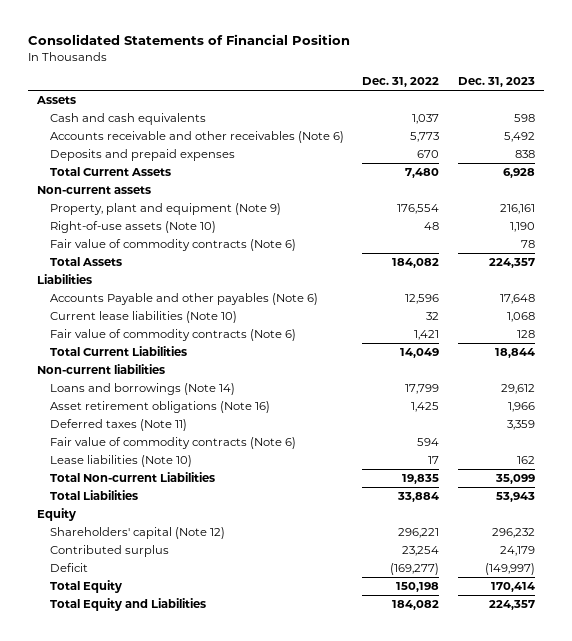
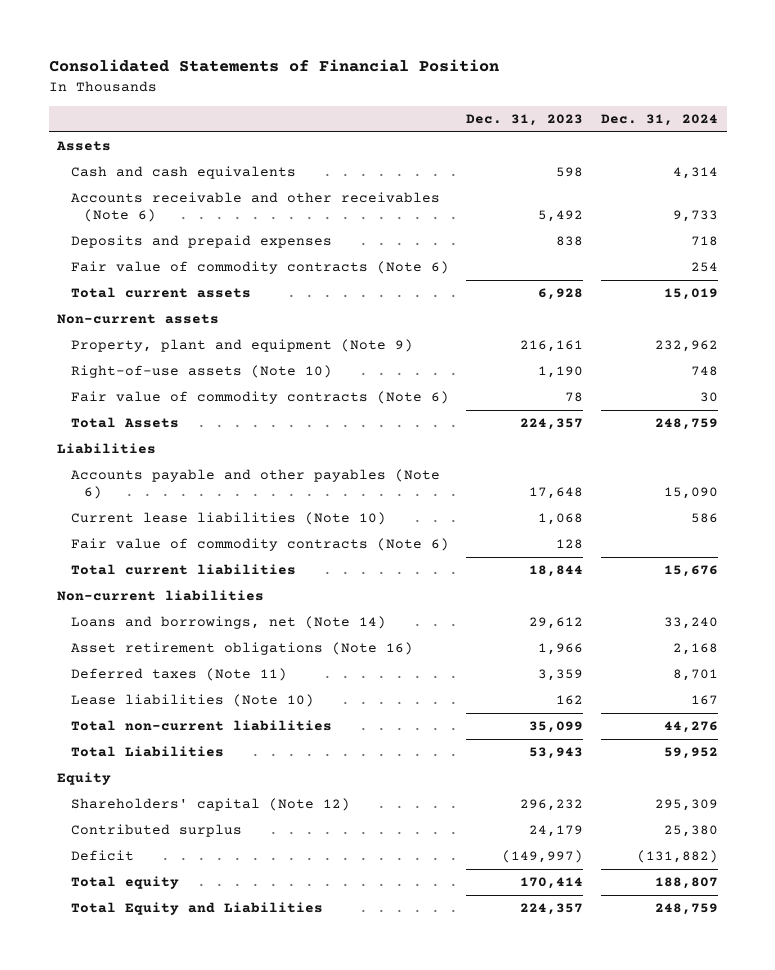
[362,77,440,88] Dec. 31, 2022 -> none
none -> [600,113,718,126] Dec. 31, 2024
[49,436,296,449] Fair value of commodity contracts (Note 6) -> [70,261,449,275] Fair value of commodity contracts (Note 6)
[49,166,171,176] Total Current Assets -> [70,287,251,299] Total current assets
[49,292,318,305] Accounts Payable and other payables (Note 6) -> [70,469,440,500] Accounts payable and other payables (Note 6)
[49,345,187,356] Total Current Liabilities -> [70,564,296,576] Total current liabilities
[49,382,235,395] Loans and borrowings (Note 14) -> [70,616,386,630] Loans and borrowings, net (Note 14)
[49,471,215,482] Total Non-current Liabilities -> [70,720,332,732] Total non-current liabilities
[49,579,122,593] Total Equity -> [70,876,179,890] Total equity

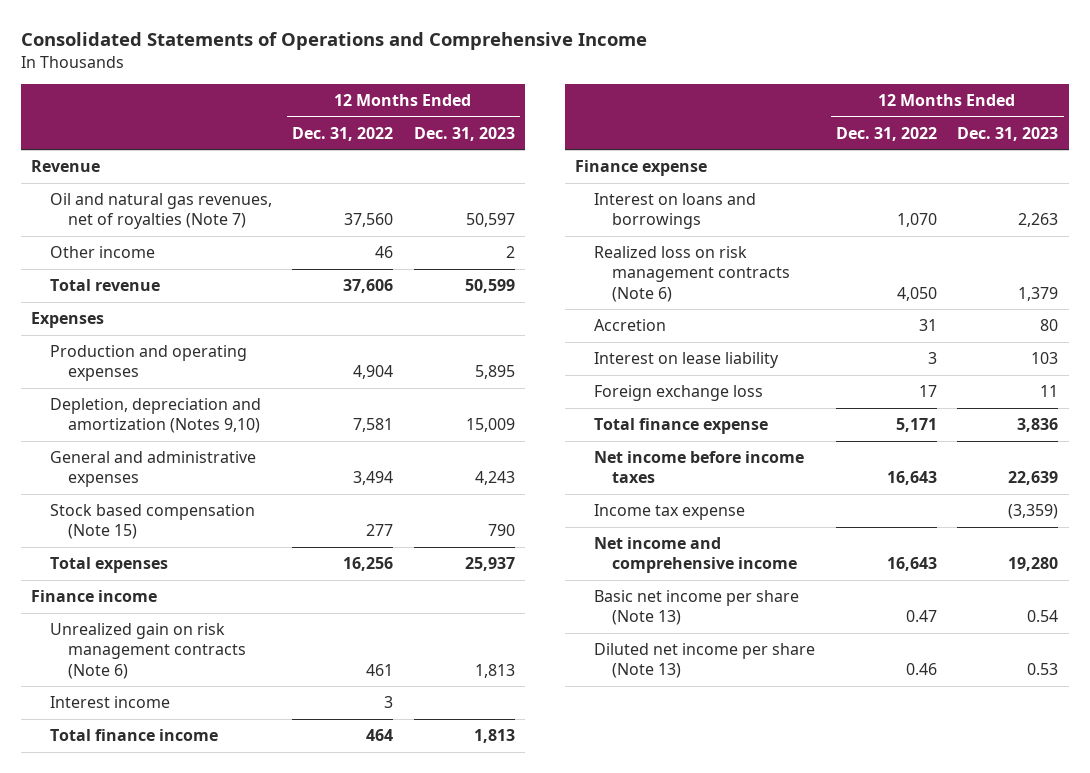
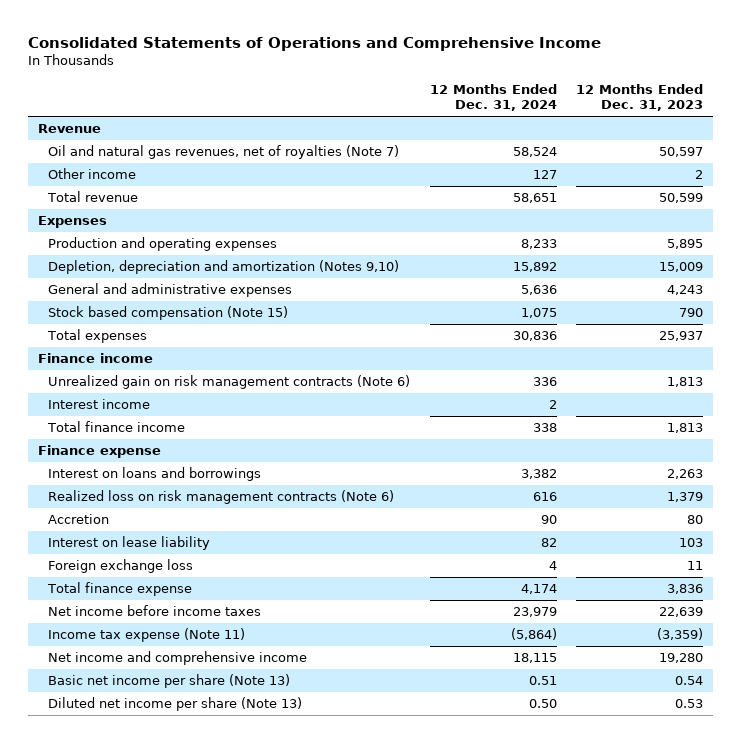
[292,126,394,141] Dec. 31, 2022 -> none
none -> [429,83,557,112] 12 Months Ended Dec. 31, 2024
[593,504,745,521] Income tax expense -> [48,628,246,643] Income tax expense (Note 11)

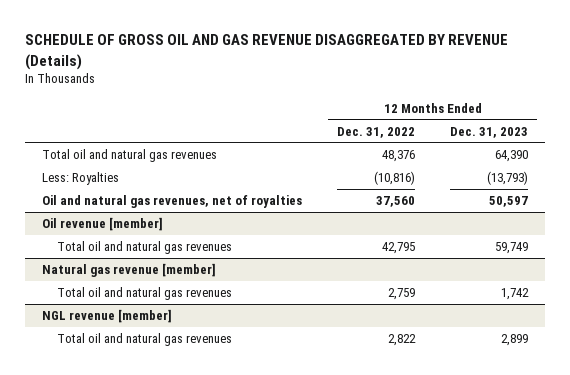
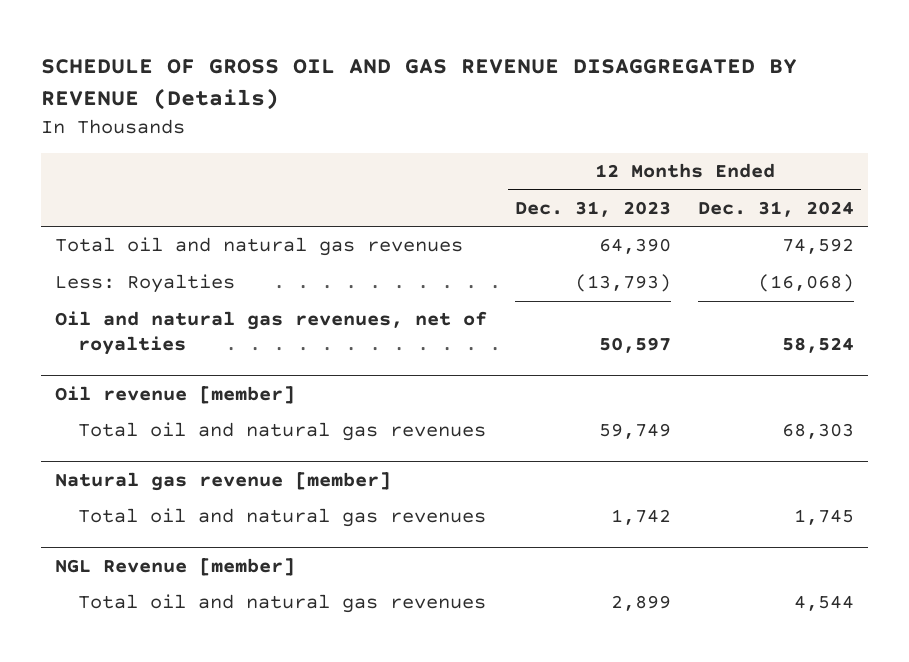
[337,126,416,138] Dec. 31, 2022 -> none
none -> [698,200,855,217] Dec. 31, 2024
[42,309,173,324] NGL revenue [member] -> [55,557,296,576] NGL Revenue [member]

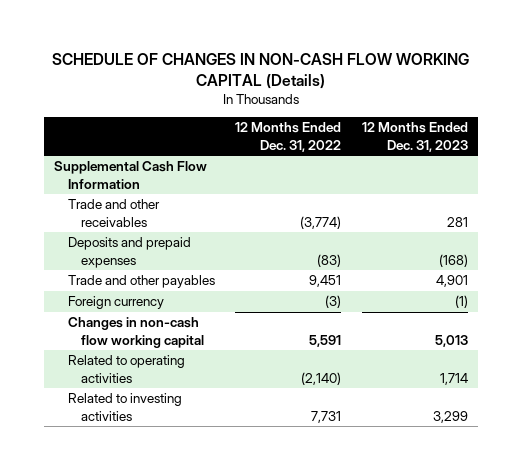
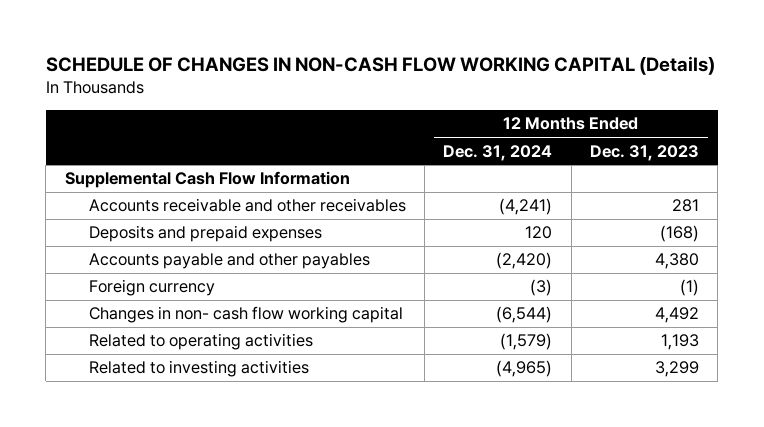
[235,122,342,152] 12 Months Ended Dec. 31, 2022 -> none
none -> [443,144,553,161] Dec. 31, 2024
[67,199,160,227] Trade and other receivables -> [88,198,406,213] Accounts receivable and other receivables
[67,275,215,289] Trade and other payables -> [88,253,370,270] Accounts payable and other payables
[435,275,468,288] 4,901 -> [654,253,699,270] 4,380
[67,317,205,348] Changes in non-cash flow working capital -> [88,306,403,324] Changes in non- cash flow working capital
[434,334,468,347] 5,013 -> [654,307,699,324] 4,492
[439,372,468,385] 1,714 -> [660,334,699,351] 1,193

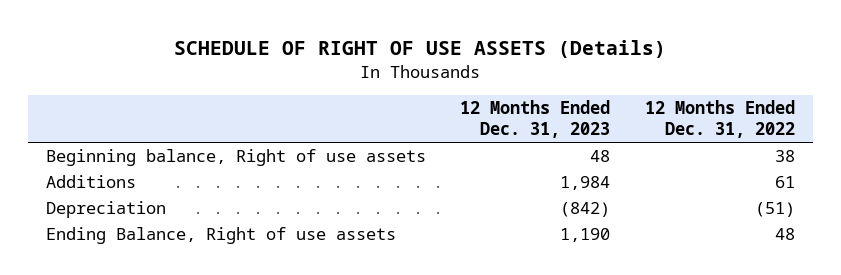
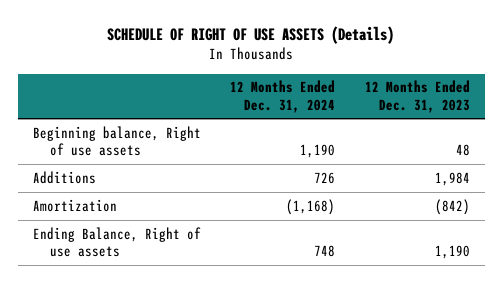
[645,100,796,139] 12 Months Ended Dec. 31, 2022 -> none
none -> [230,80,336,113] 12 Months Ended Dec. 31, 2024
[45,201,166,219] Depreciation -> [32,198,117,212] Amortization

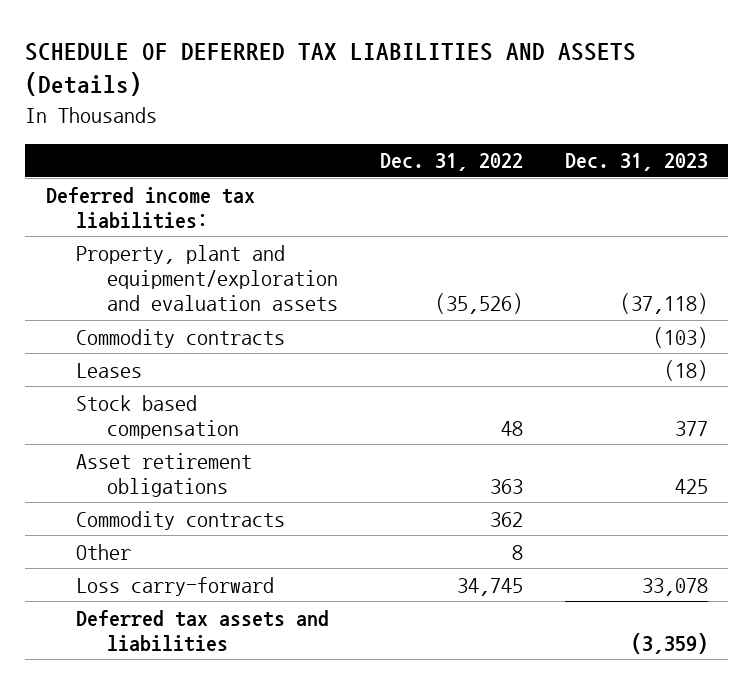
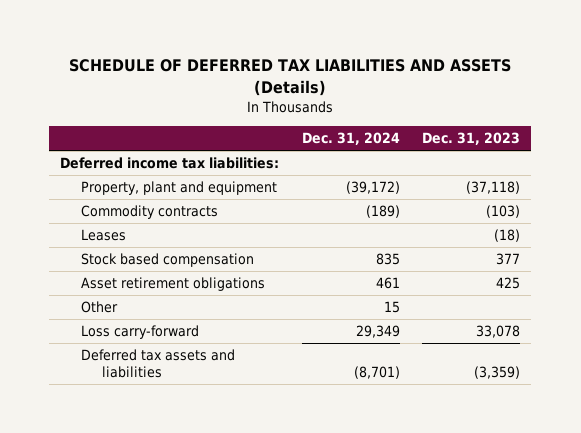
[379,153,523,172] Dec. 31, 2022 -> none
none -> [301,132,400,146] Dec. 31, 2024
[76,244,338,312] Property, plant and equipment/exploration and evaluation assets -> [81,181,278,196] Property, plant and equipment
[76,510,286,530] Commodity contracts -> none

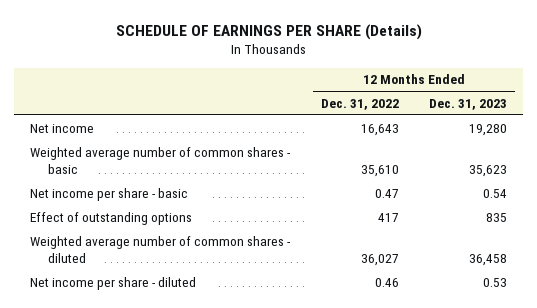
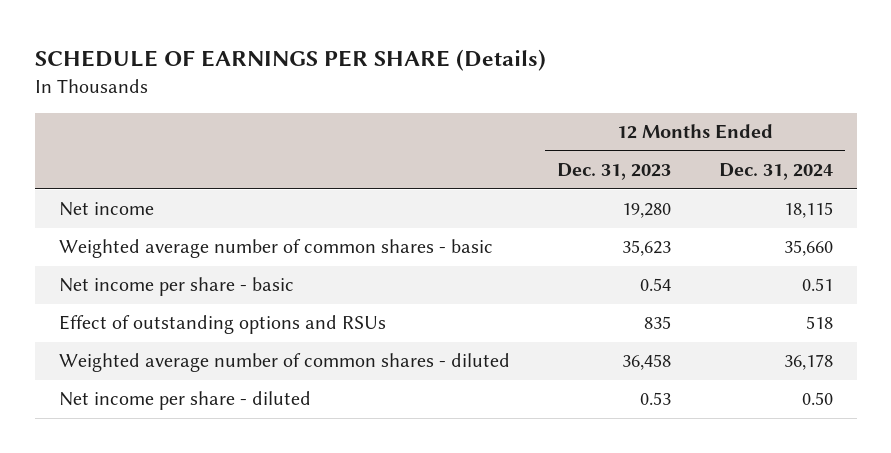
[320,98,399,110] Dec. 31, 2022 -> none
none -> [718,163,833,181] Dec. 31, 2024
[29,211,192,225] Effect of outstanding options -> [58,315,386,335] Effect of outstanding options and RSUs

